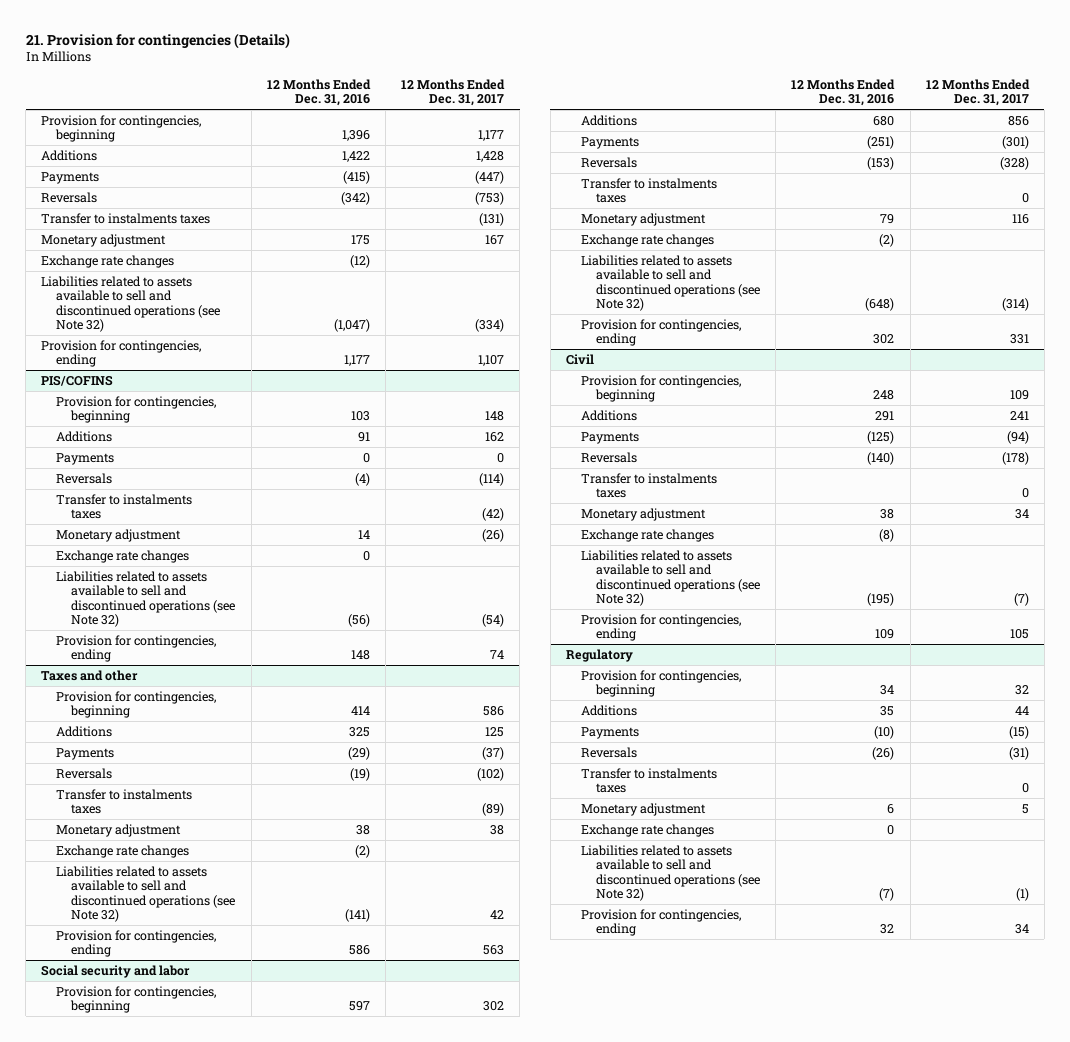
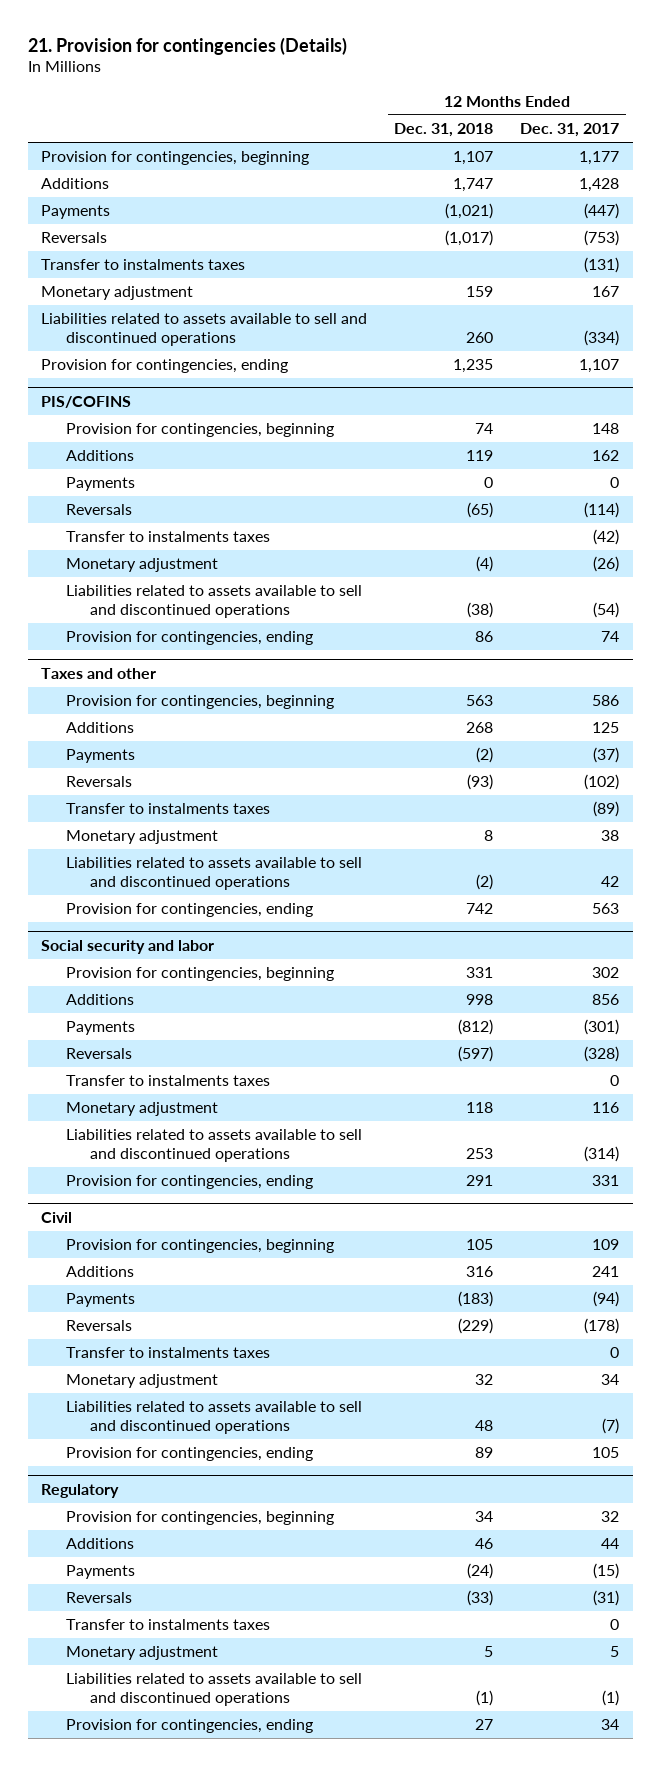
[266,78,371,107] 12 Months Ended Dec. 31, 2016 -> none
none -> [394,123,494,138] Dec. 31, 2018
[41,254,175,268] Exchange rate changes -> none
[41,275,221,333] Liabilities related to assets available to sell and discontinued operations (see Note 32) -> [41,313,368,347] Liabilities related to assets available to sell and discontinued operations
[56,549,190,563] Exchange rate changes -> none
[56,570,236,628] Liabilities related to assets available to sell and discontinued operations (see Note 32) -> [65,585,362,619] Liabilities related to assets available to sell and discontinued operations
[56,844,190,858] Exchange rate changes -> none
[56,865,236,923] Liabilities related to assets available to sell and discontinued operations (see Note 32) -> [65,857,362,891] Liabilities related to assets available to sell and discontinued operations
[581,233,715,247] Exchange rate changes -> none
[581,254,761,312] Liabilities related to assets available to sell and discontinued operations (see Note 32) -> [65,1129,362,1163] Liabilities related to assets available to sell and discontinued operations
[581,528,715,542] Exchange rate changes -> none
[581,549,761,607] Liabilities related to assets available to sell and discontinued operations (see Note 32) -> [65,1401,362,1435] Liabilities related to assets available to sell and discontinued operations
[581,823,715,837] Exchange rate changes -> none
[581,844,761,902] Liabilities related to assets available to sell and discontinued operations (see Note 32) -> [65,1673,362,1707] Liabilities related to assets available to sell and discontinued operations

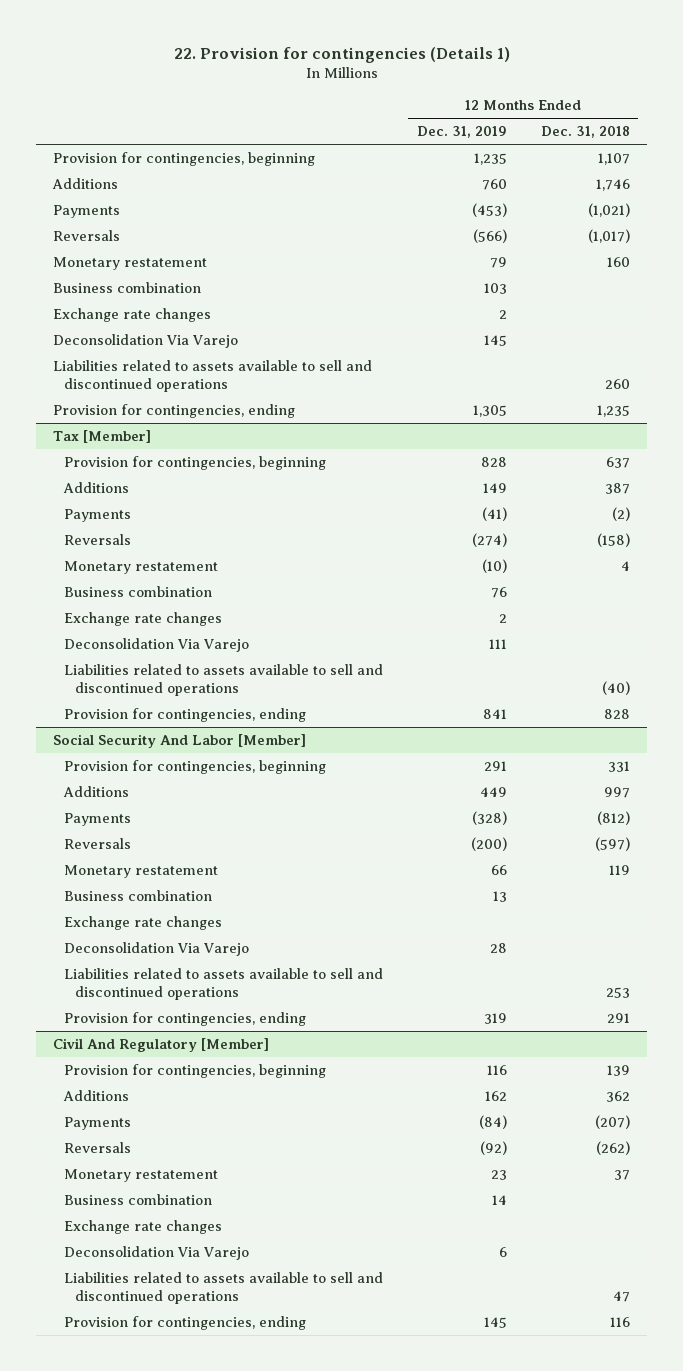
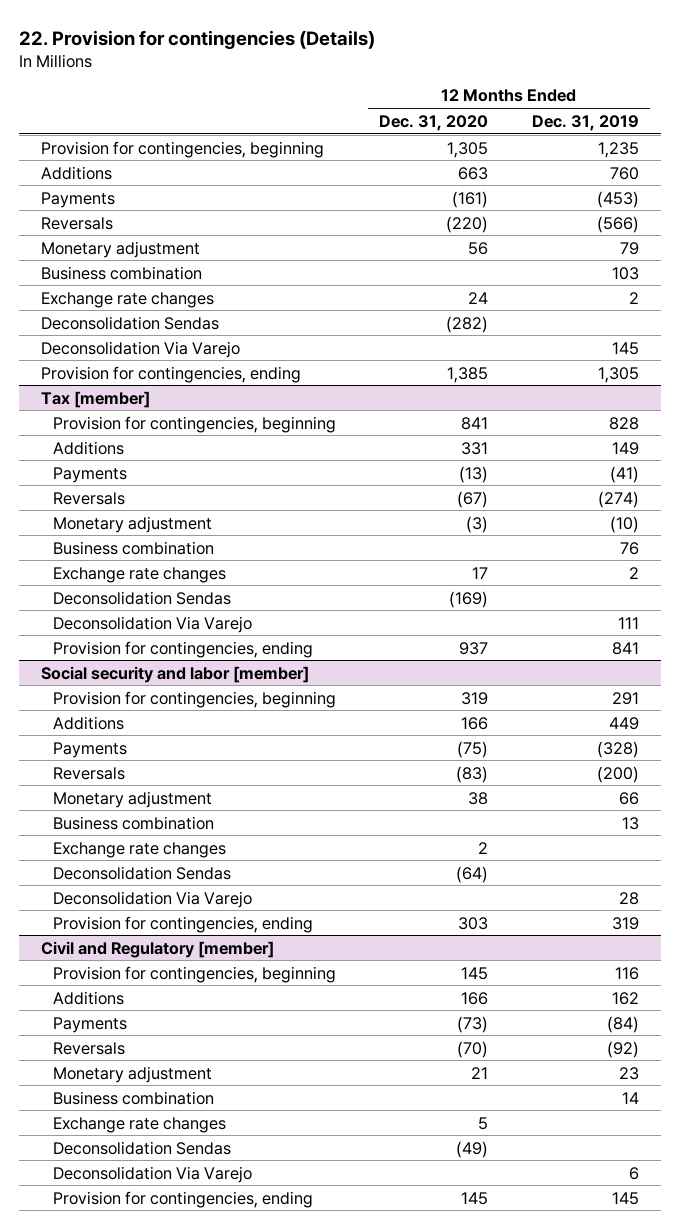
[173,46,510,63] 22. Provision for contingencies (Details 1) -> [19,29,376,49] 22. Provision for contingencies (Details)
[540,126,630,139] Dec. 31, 2018 -> none
none -> [379,114,489,131] Dec. 31, 2020
[53,256,208,270] Monetary restatement -> [41,240,201,258] Monetary adjustment
none -> [41,315,220,330] Deconsolidation Sendas
[53,359,373,392] Liabilities related to assets available to sell and discontinued operations -> none
[53,429,152,443] Tax [Member] -> [41,390,151,408] Tax [member]
[63,560,218,574] Monetary restatement -> [52,515,212,533] Monetary adjustment
none -> [52,590,231,605] Deconsolidation Sendas
[63,663,383,696] Liabilities related to assets available to sell and discontinued operations -> none
[53,733,307,748] Social Security And Labor [Member] -> [41,665,310,683] Social security and labor [member]
[63,864,218,878] Monetary restatement -> [52,790,212,808] Monetary adjustment
none -> [52,865,231,880] Deconsolidation Sendas
[63,967,383,1000] Liabilities related to assets available to sell and discontinued operations -> none
[53,1037,270,1052] Civil And Regulatory [Member] -> [41,940,275,958] Civil and Regulatory [member]
[63,1168,218,1182] Monetary restatement -> [52,1065,212,1083] Monetary adjustment
none -> [52,1140,231,1155] Deconsolidation Sendas
[63,1271,383,1304] Liabilities related to assets available to sell and discontinued operations -> none

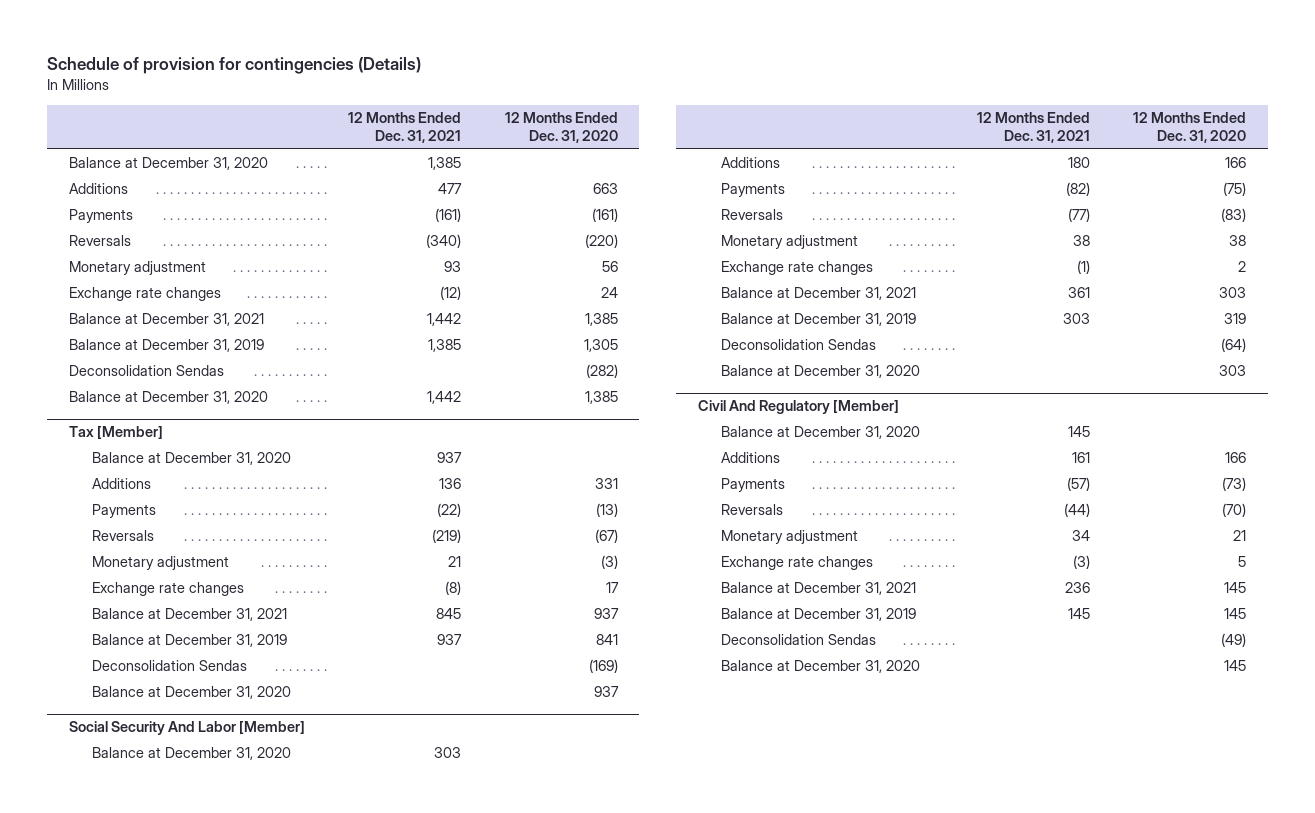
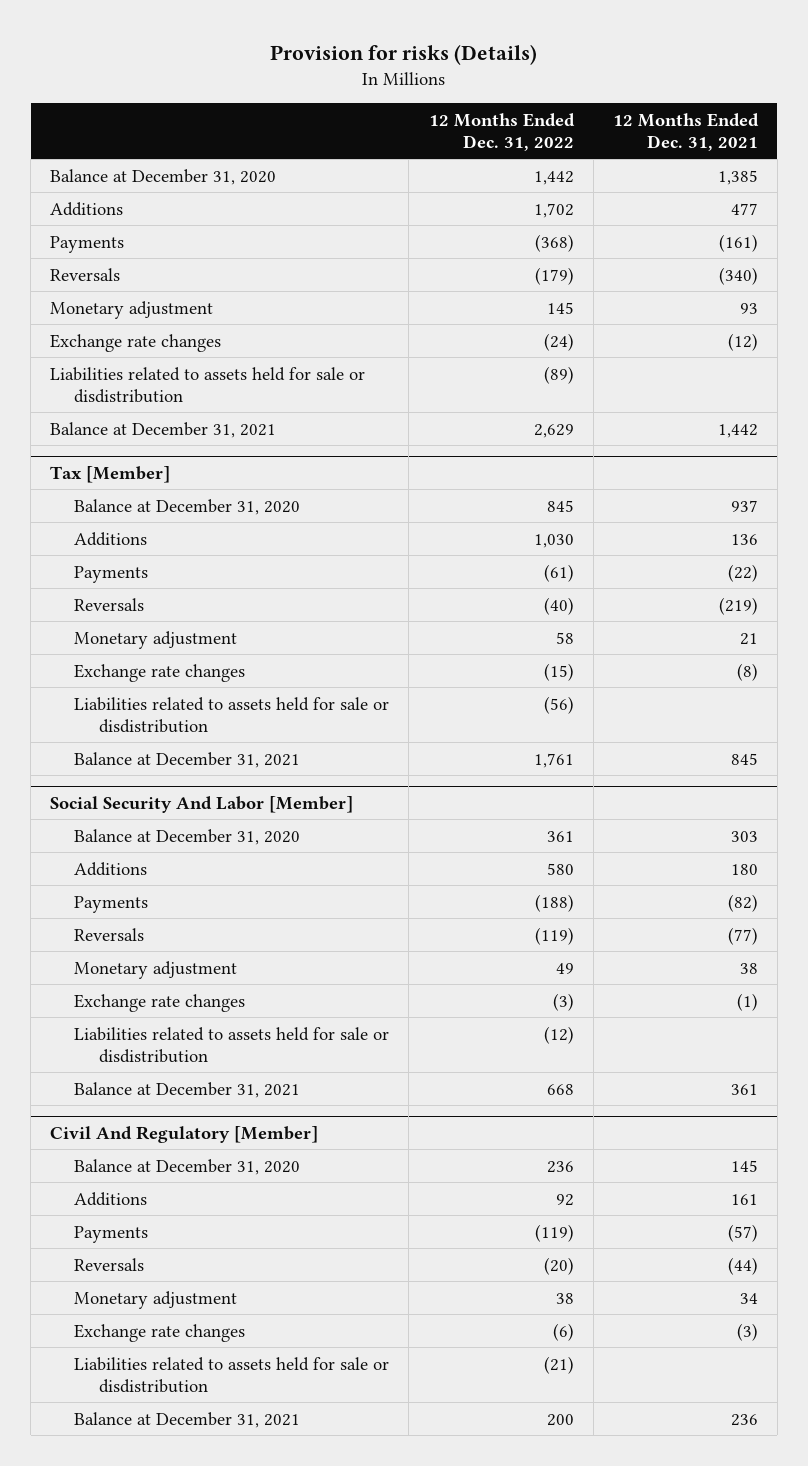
[47,57,422,75] Schedule of provision for contingencies (Details) -> [269,43,537,65] Provision for risks (Details)
[504,111,618,144] 12 Months Ended Dec. 31, 2020 -> none
none -> [428,112,575,151] 12 Months Ended Dec. 31, 2022
none -> [50,366,366,403] Liabilities related to assets held for sale or disdistribution
[69,339,265,353] Balance at December 31, 2019 -> none
[69,365,225,377] Deconsolidation Sendas -> none
[69,391,269,405] Balance at December 31, 2020 -> none
none -> [74,696,390,733] Liabilities related to assets held for sale or disdistribution
[92,634,288,648] Balance at December 31, 2019 -> none
[92,660,248,672] Deconsolidation Sendas -> none
[92,686,292,700] Balance at December 31, 2020 -> none
none -> [74,1026,390,1063] Liabilities related to assets held for sale or disdistribution
[720,313,916,327] Balance at December 31, 2019 -> none
[720,339,876,351] Deconsolidation Sendas -> none
[720,365,920,379] Balance at December 31, 2020 -> none
none -> [74,1356,390,1393] Liabilities related to assets held for sale or disdistribution
[720,608,916,622] Balance at December 31, 2019 -> none
[720,634,876,646] Deconsolidation Sendas -> none
[720,660,920,674] Balance at December 31, 2020 -> none

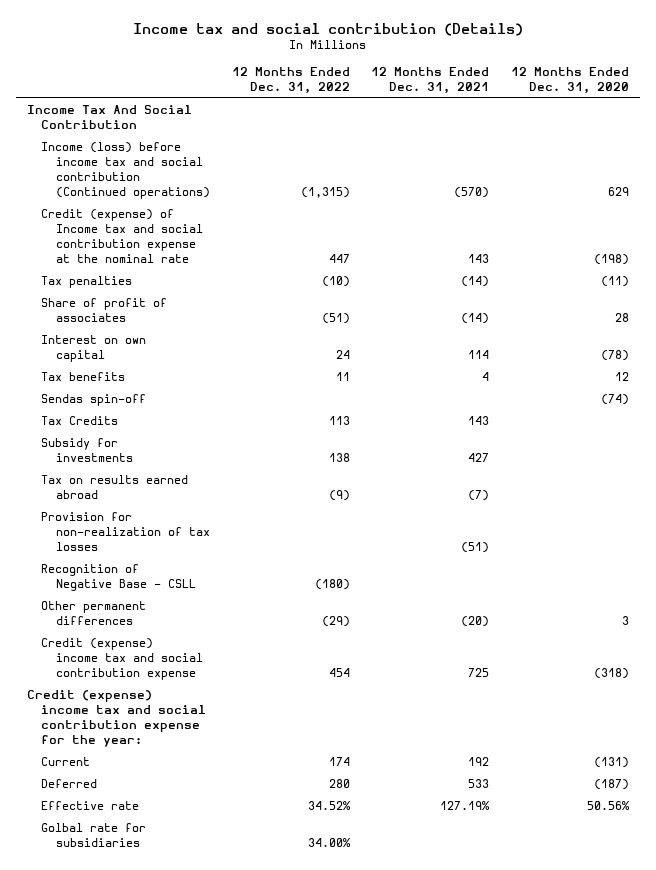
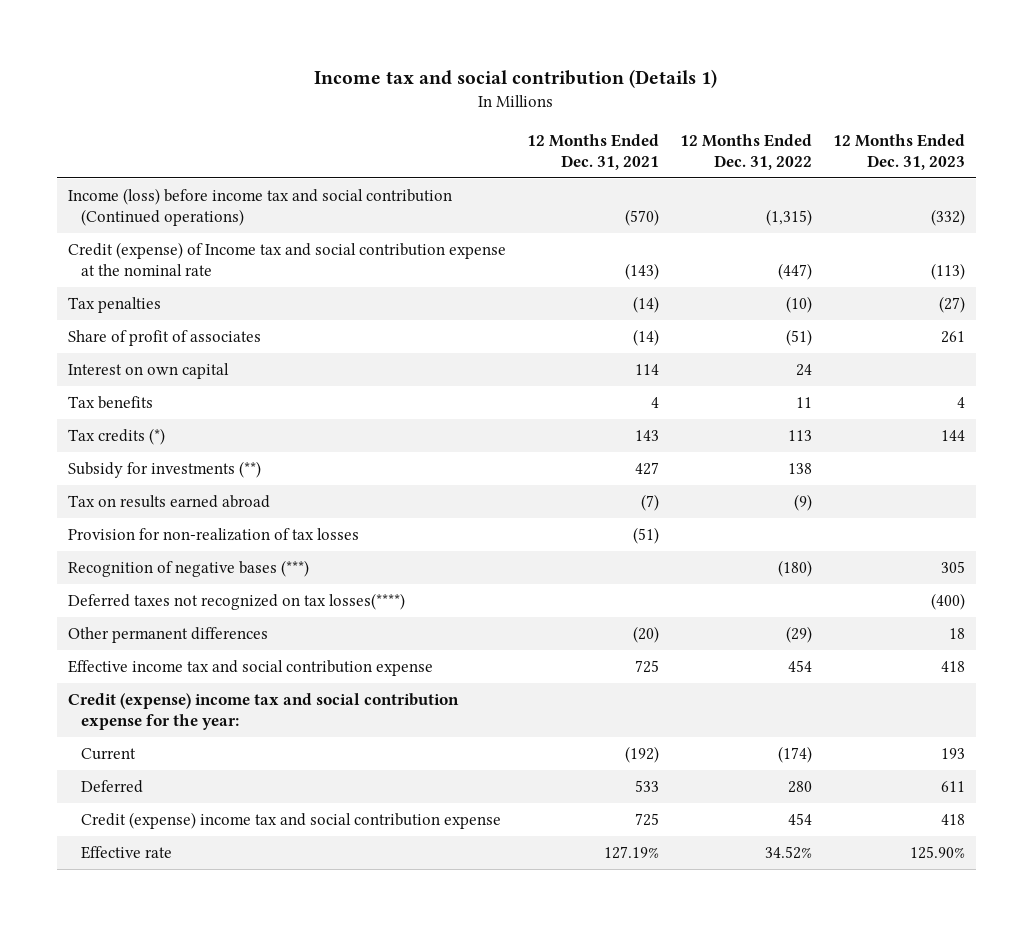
[132,22,523,36] Income tax and social contribution (Details) -> [314,68,718,88] Income tax and social contribution (Details 1)
[511,67,630,95] 12 Months Ended Dec. 31, 2020 -> none
none -> [833,133,966,171] 12 Months Ended Dec. 31, 2023
[26,105,192,130] Income Tax And Social Contribution -> none
[328,254,350,264] 447 -> [778,263,813,281] (447)
[468,254,490,264] 143 -> [624,263,659,281] (143)
[41,394,147,407] Sendas spin-off -> none
[41,416,119,426] Tax Credits -> [67,427,165,445] Tax credits (*)
[41,438,134,463] Subsidy for investments -> [67,460,261,478] Subsidy for investments (**)
[41,564,197,592] Recognition of Negative Base - CSLL -> [67,559,309,577] Recognition of negative bases (***)
none -> [67,592,405,610] Deferred taxes not recognized on tax losses(****)
none -> [67,659,433,676] Effective income tax and social contribution expense
[328,757,350,767] 174 -> [778,745,813,763] (174)
[468,757,490,767] 192 -> [624,745,659,763] (192)
[41,638,204,681] Credit (expense) income tax and social contribution expense -> [81,811,502,829] Credit (expense) income tax and social contribution expense
[41,823,147,848] Golbal rate for subsidiaries -> none

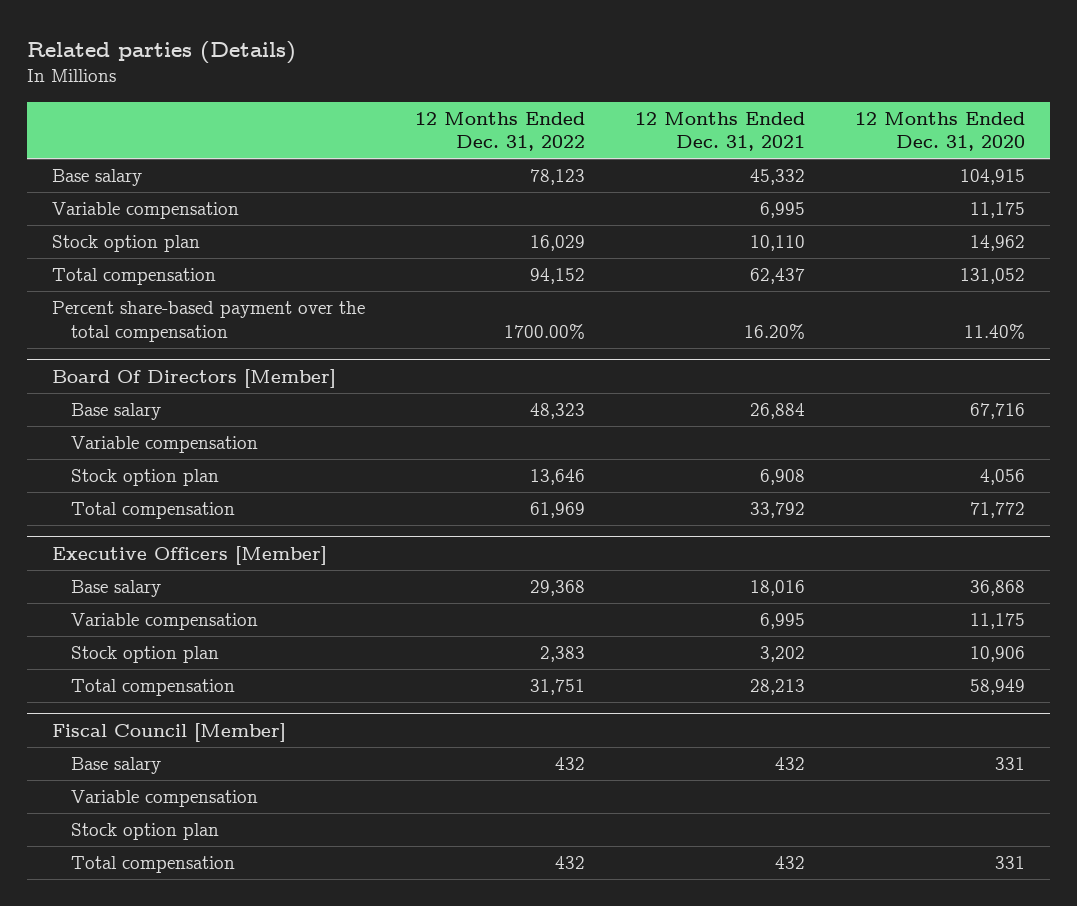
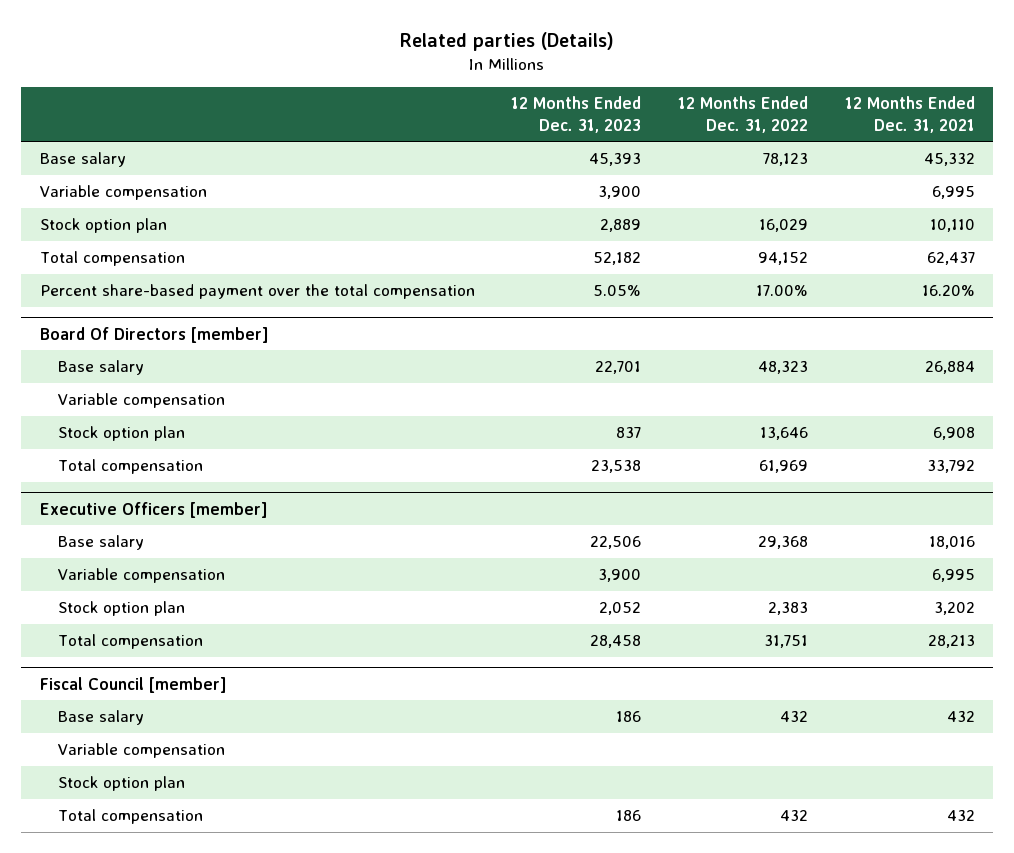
[855,111,1026,152] 12 Months Ended Dec. 31, 2020 -> none
none -> [511,96,642,133] 12 Months Ended Dec. 31, 2023
[504,323,586,339] 1700.00% -> [756,285,809,297] 17.00%
[51,368,336,388] Board Of Directors [Member] -> [39,326,269,343] Board Of Directors [member]
[51,545,327,565] Executive Officers [Member] -> [39,501,268,518] Executive Officers [member]
[51,722,286,742] Fiscal Council [Member] -> [39,676,227,693] Fiscal Council [member]

